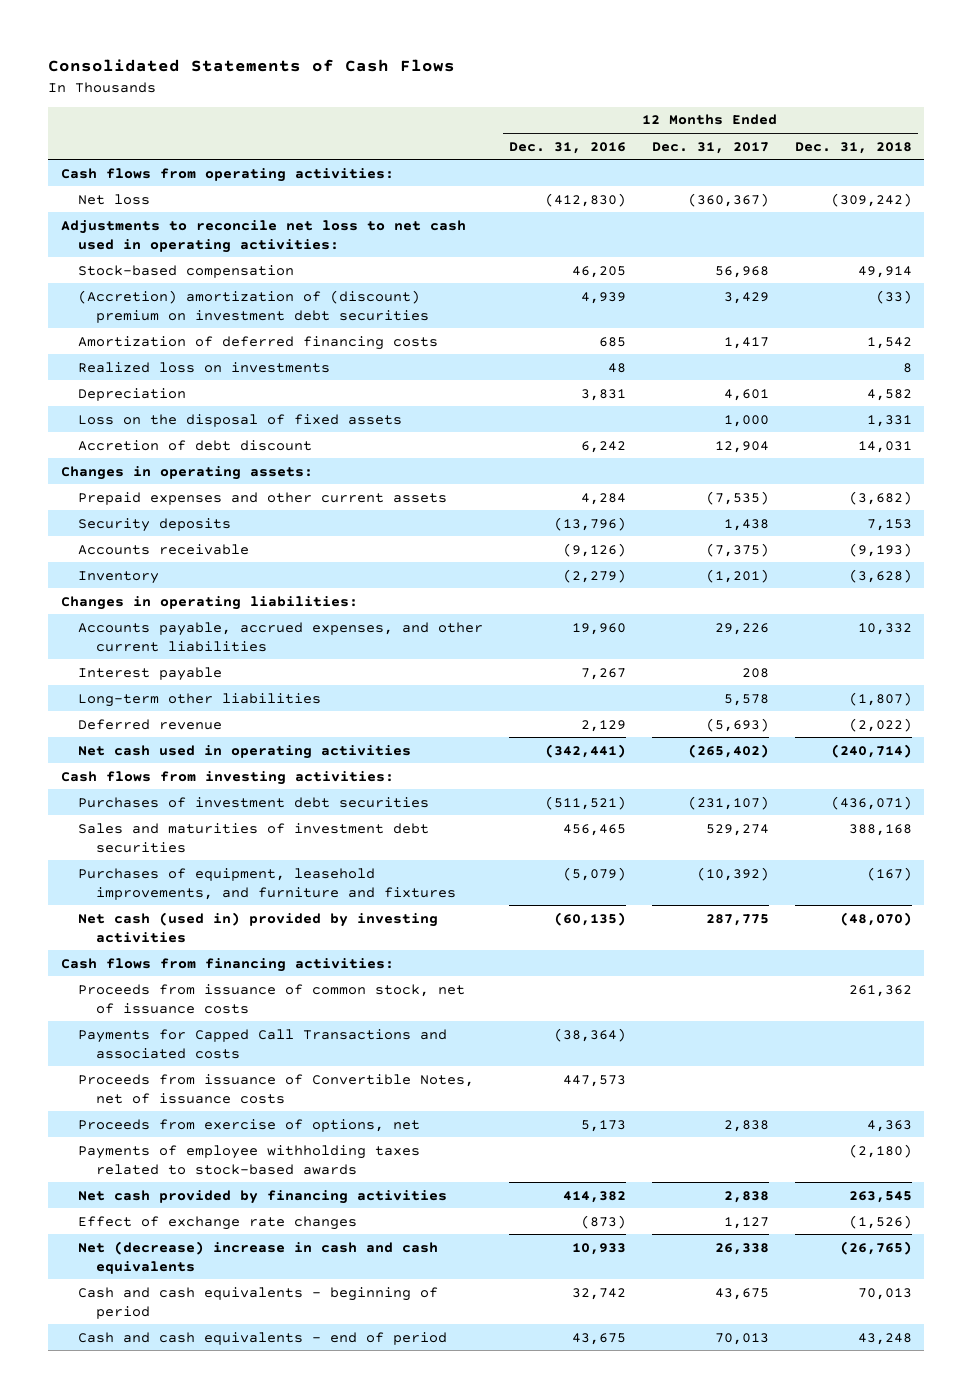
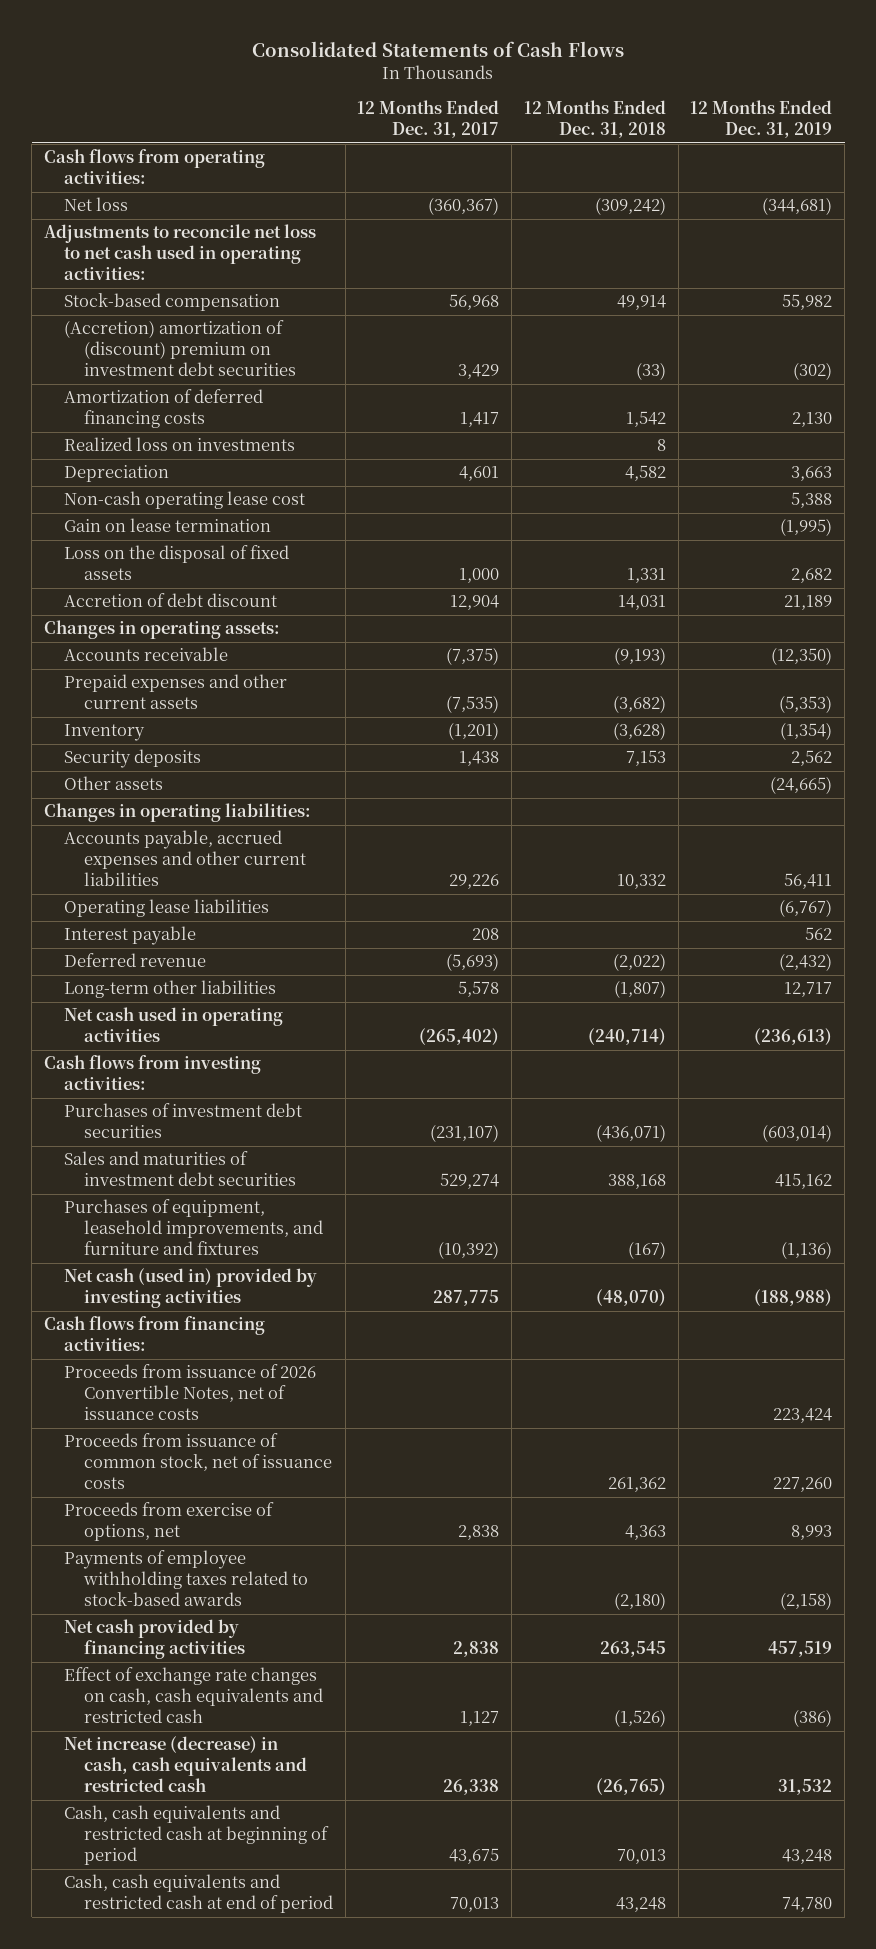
[509,141,627,154] Dec. 31, 2016 -> none
none -> [690,100,833,139] 12 Months Ended Dec. 31, 2019
none -> [63,491,305,510] Non-cash operating lease cost
none -> [63,518,271,533] Gain on lease termination
[78,491,448,505] Prepaid expenses and other current assets -> [63,674,287,710] Prepaid expenses and other current assets
[78,517,232,532] Security deposits -> [63,749,201,769] Security deposits
none -> [63,776,163,791] Other assets
[78,621,484,652] Accounts payable, accrued expenses, and other current liabilities -> [63,830,306,887] Accounts payable, accrued expenses and other current liabilities
none -> [63,899,269,918] Operating lease liabilities
[78,692,322,707] Long-term other liabilities -> [63,980,276,999] Long-term other liabilities
none -> [63,1364,316,1421] Proceeds from issuance of 2026 Convertible Notes, net of issuance costs
[78,1028,448,1059] Payments for Capped Call Transactions and associated costs -> none
[78,1073,475,1104] Proceeds from issuance of Convertible Notes, net of issuance costs -> none
[78,1215,358,1230] Effect of exchange rate changes -> [63,1667,323,1724] Effect of exchange rate changes on cash, cash equivalents and restricted cash
[78,1240,439,1274] Net (decrease) increase in cash and cash equivalents -> [63,1736,307,1793] Net increase (decrease) in cash, cash equivalents and restricted cash
[78,1286,439,1319] Cash and cash equivalents - beginning of period -> [63,1805,329,1866] Cash, cash equivalents and restricted cash at beginning of period
[78,1331,448,1345] Cash and cash equivalents - end of period -> [63,1874,333,1914] Cash, cash equivalents and restricted cash at end of period

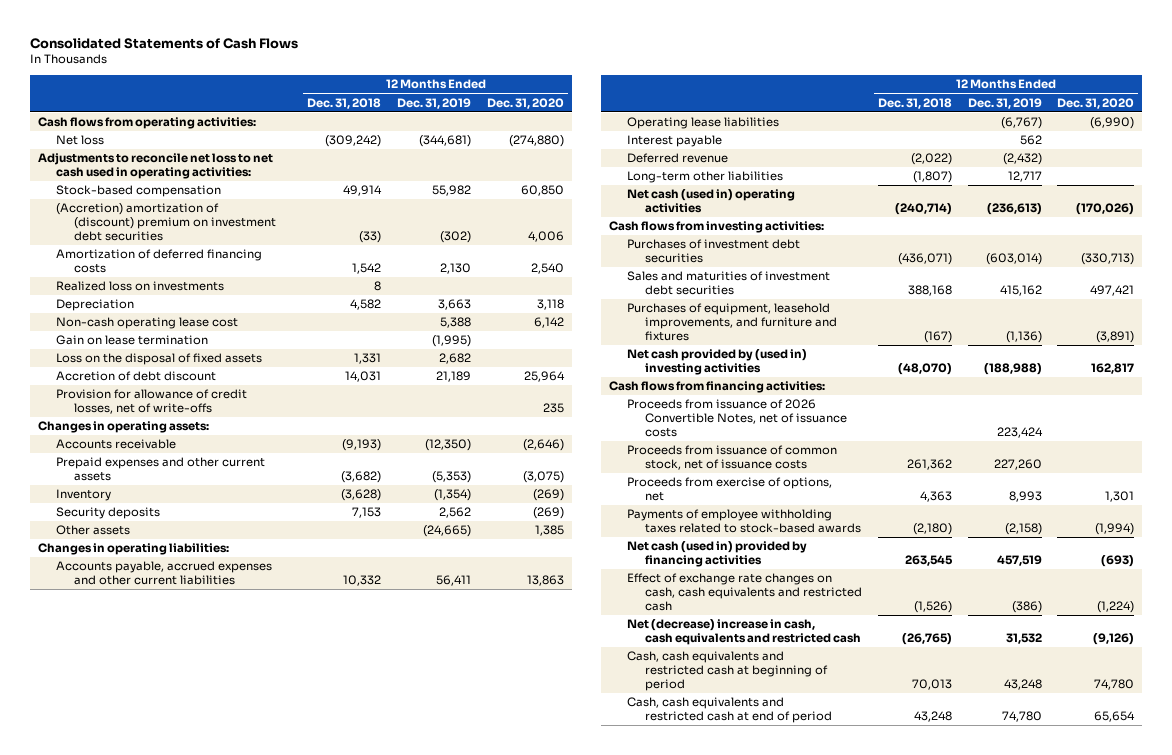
[357,100,500,139] 12 Months Ended Dec. 31, 2017 -> none
none -> [486,97,564,109] Dec. 31, 2020
none -> [56,389,248,415] Provision for allowance of credit losses, net of write-offs
[63,1007,283,1043] Net cash used in operating activities -> [626,189,795,214] Net cash (used in) operating activities
[63,1268,317,1309] Net cash (used in) provided by investing activities -> [626,349,807,376] Net cash provided by (used in) investing activities
[63,1619,245,1660] Net cash provided by financing activities -> [626,541,807,568] Net cash (used in) provided by financing activities
[63,1736,307,1793] Net increase (decrease) in cash, cash equivalents and restricted cash -> [626,619,861,646] Net (decrease) increase in cash, cash equivalents and restricted cash

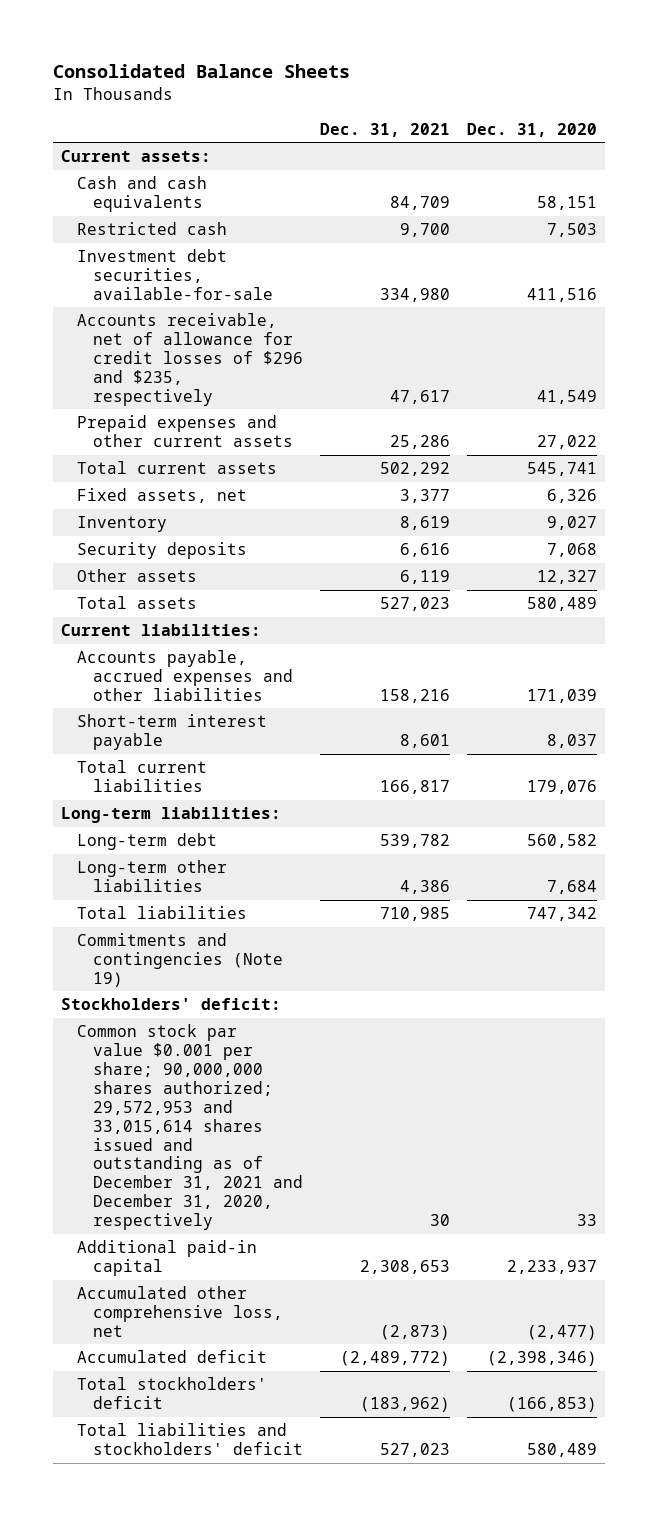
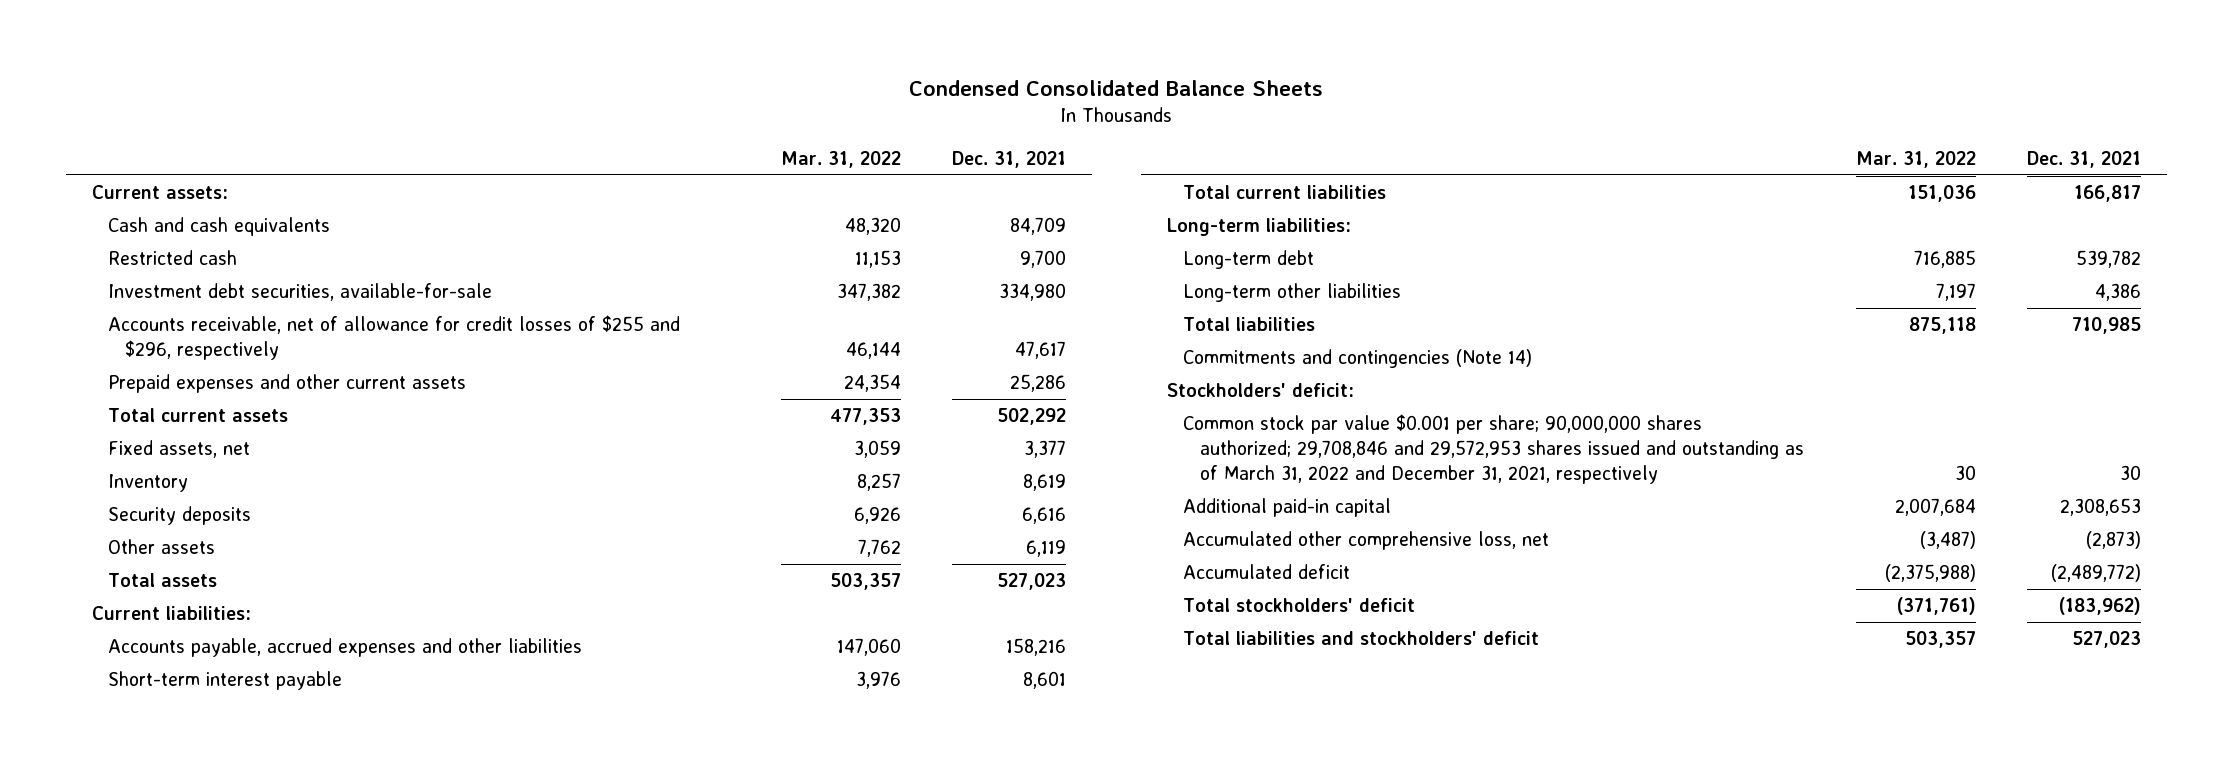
[52,63,350,78] Consolidated Balance Sheets -> [909,80,1324,97] Condensed Consolidated Balance Sheets
[466,122,597,137] Dec. 31, 2020 -> none
none -> [780,150,901,168] Mar. 31, 2022
[77,313,304,406] Accounts receivable, net of allowance for credit losses of $296 and $235, respectively -> [108,315,681,361] Accounts receivable, net of allowance for credit losses of $255 and $296, respectively
[77,933,284,987] Commitments and contingencies (Note 19) -> [1183,349,1533,369] Commitments and contingencies (Note 14)
[77,1024,304,1231] Common stock par value $0.001 per share; 90,000,000 shares authorized; 29,572,953 and 33,015,614 shares issued and outstanding as of December 31, 2021 and December 31, 2020, respectively -> [1183,414,1804,485] Common stock par value $0.001 per share; 90,000,000 shares authorized; 29,708,846 and 29,572,953 shares issued and outstanding as of March 31, 2022 and December 31, 2021, respectively

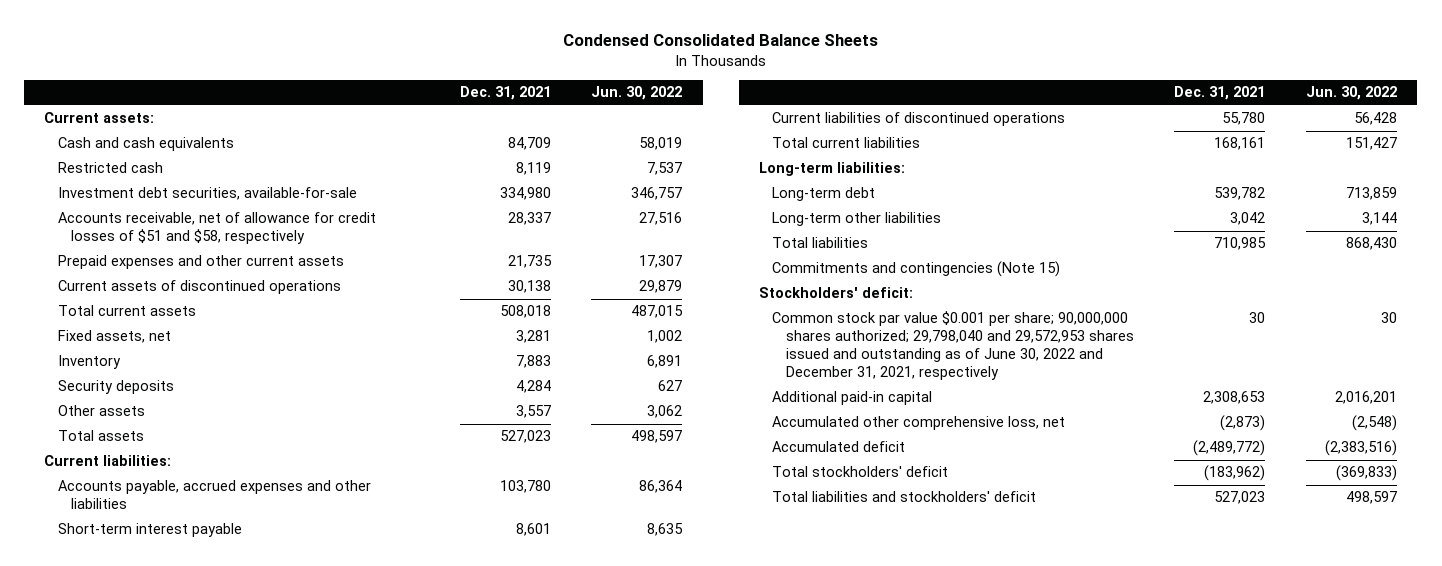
[780,150,901,168] Mar. 31, 2022 -> none
none -> [591,86,683,101] Jun. 30, 2022
[1020,250,1067,269] 9,700 -> [515,162,551,176] 8,119
[108,315,681,361] Accounts receivable, net of allowance for credit losses of $255 and $296, respectively -> [57,212,376,245] Accounts receivable, net of allowance for credit losses of $51 and $58, respectively
[1015,341,1067,360] 47,617 -> [507,212,551,226] 28,337
[1010,374,1067,393] 25,286 -> [507,255,552,269] 21,735
none -> [57,280,341,295] Current assets of discontinued operations
[997,408,1067,426] 502,292 -> [499,305,551,319] 508,018
[1024,440,1067,459] 3,377 -> [515,330,551,344] 3,281
[1023,474,1067,492] 8,619 -> [515,355,551,369] 7,883
[1022,507,1067,525] 6,616 -> [515,380,551,394] 4,284
[1026,540,1067,558] 6,119 -> [515,405,551,419] 3,557
[1006,638,1067,657] 158,216 -> [499,480,551,494] 103,780
none -> [772,112,1066,127] Current liabilities of discontinued operations
[2074,185,2142,203] 166,817 -> [1214,137,1266,151] 168,161
[2095,283,2142,302] 4,386 -> [1230,212,1266,226] 3,042
[1183,349,1533,369] Commitments and contingencies (Note 14) -> [772,261,1061,278] Commitments and contingencies (Note 15)
[1183,414,1804,485] Common stock par value $0.001 per share; 90,000,000 shares authorized; 29,708,846 and 29,572,953 shares issued and outstanding as of March 31, 2022 and December 31, 2021, respectively -> [772,311,1134,381] Common stock par value $0.001 per share; 90,000,000 shares authorized; 29,798,040 and 29,572,953 shares issued and outstanding as of June 30, 2022 and December 31, 2021, respectively

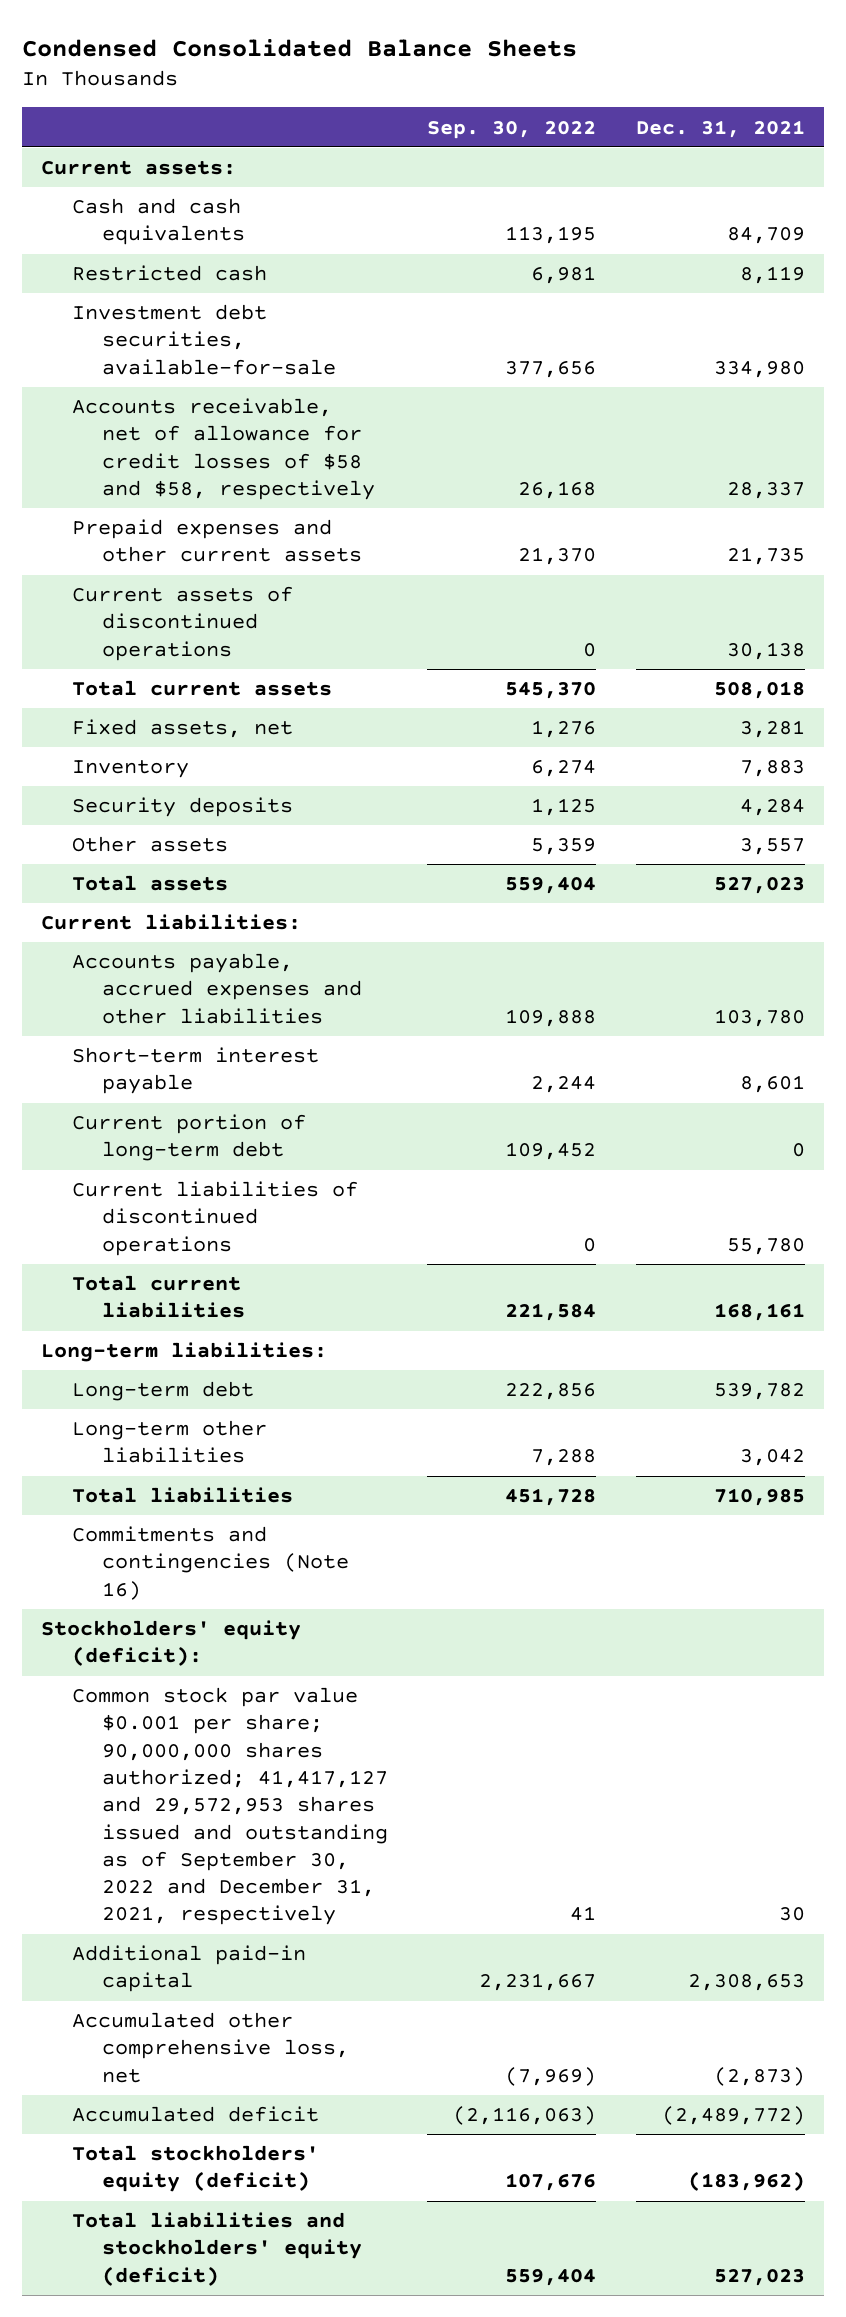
[591,86,683,101] Jun. 30, 2022 -> none
none -> [427,120,597,139] Sep. 30, 2022
[57,212,376,245] Accounts receivable, net of allowance for credit losses of $51 and $58, respectively -> [71,398,376,501] Accounts receivable, net of allowance for credit losses of $58 and $58, respectively
none -> [71,1114,306,1162] Current portion of long-term debt
[772,261,1061,278] Commitments and contingencies (Note 15) -> [71,1526,350,1600] Commitments and contingencies (Note 16)
[759,287,914,299] Stockholders' deficit: -> [41,1620,302,1667] Stockholders' equity (deficit):
[772,311,1134,381] Common stock par value $0.001 per share; 90,000,000 shares authorized; 29,798,040 and 29,572,953 shares issued and outstanding as of June 30, 2022 and December 31, 2021, respectively -> [71,1687,389,1926] Common stock par value $0.001 per share; 90,000,000 shares authorized; 41,417,127 and 29,572,953 shares issued and outstanding as of September 30, 2022 and December 31, 2021, respectively
[772,466,949,478] Total stockholders' deficit -> [71,2145,319,2193] Total stockholders' equity (deficit)
[772,491,1037,503] Total liabilities and stockholders' deficit -> [71,2212,363,2286] Total liabilities and stockholders' equity (deficit)

